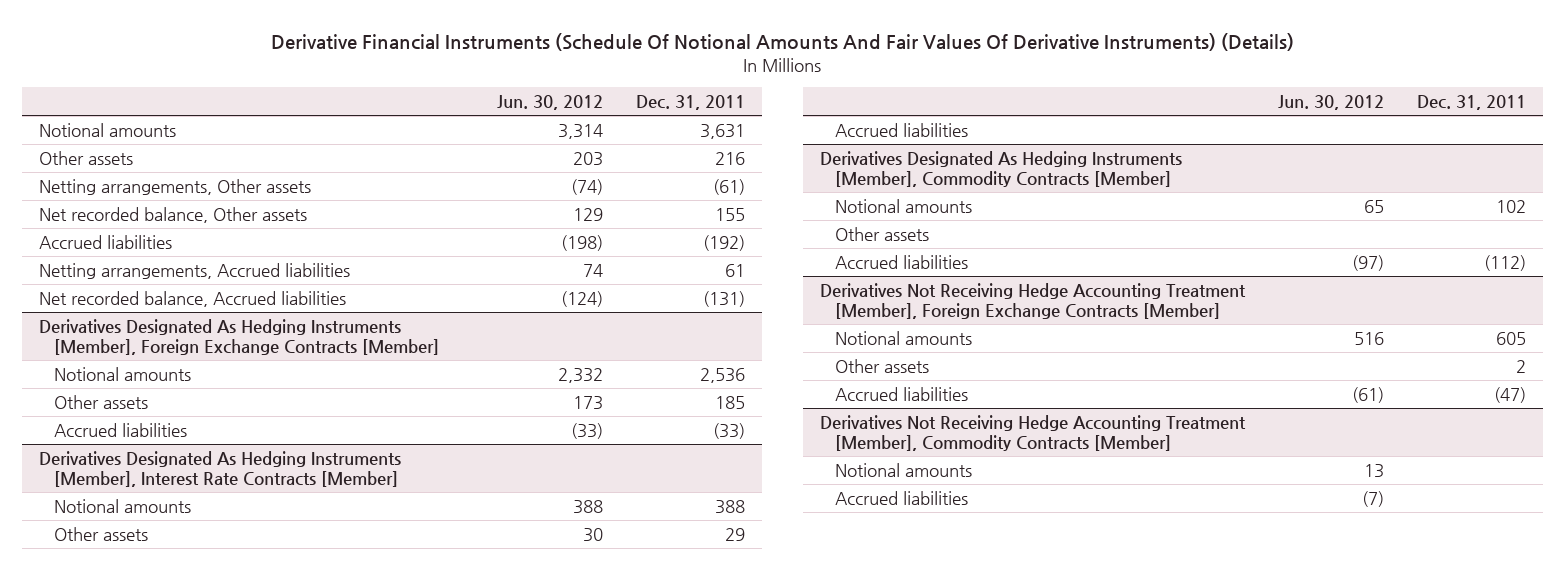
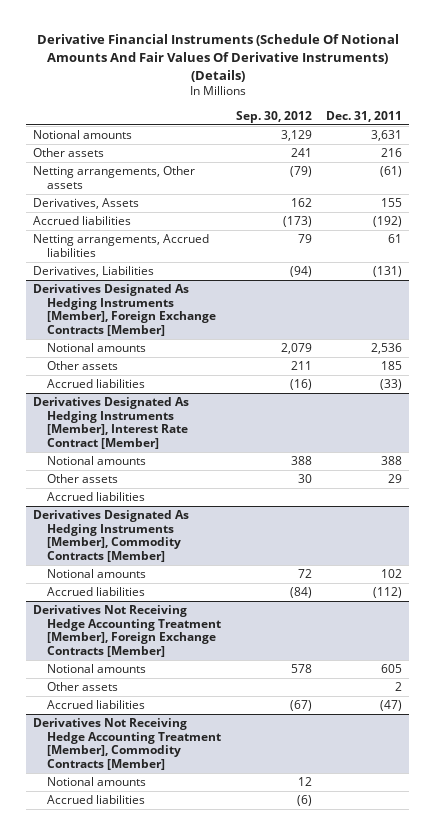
[496,95,603,111] Jun. 30, 2012 -> none
none -> [235,110,312,123] Sep. 30, 2012
[38,206,307,223] Net recorded balance, Other assets -> [33,198,140,210] Derivatives, Assets
[38,290,346,307] Net recorded balance, Accrued liabilities -> [33,266,155,278] Derivatives, Liabilities
[38,450,401,487] Derivatives Designated As Hedging Instruments [Member], Interest Rate Contracts [Member] -> [33,397,190,450] Derivatives Designated As Hedging Instruments [Member], Interest Rate Contract [Member]
[835,226,930,241] Other assets -> none

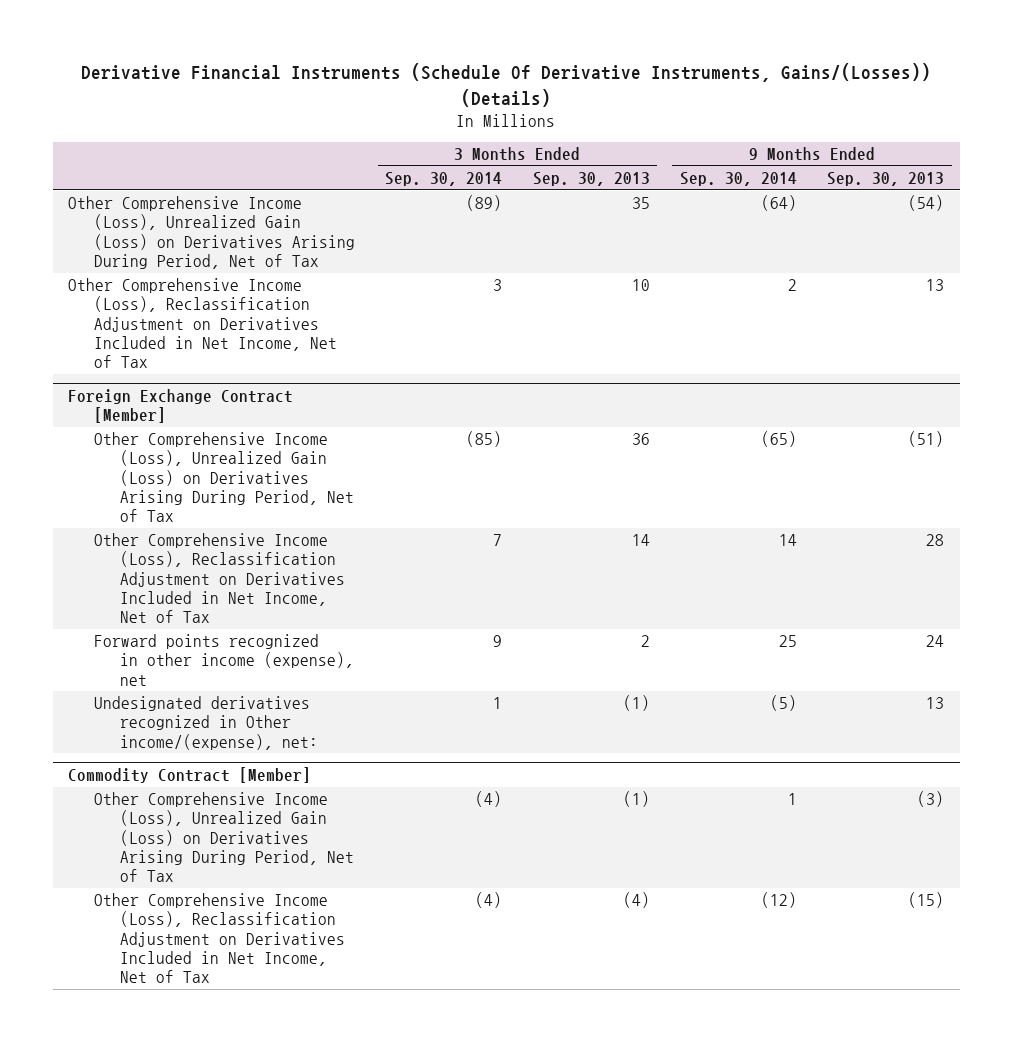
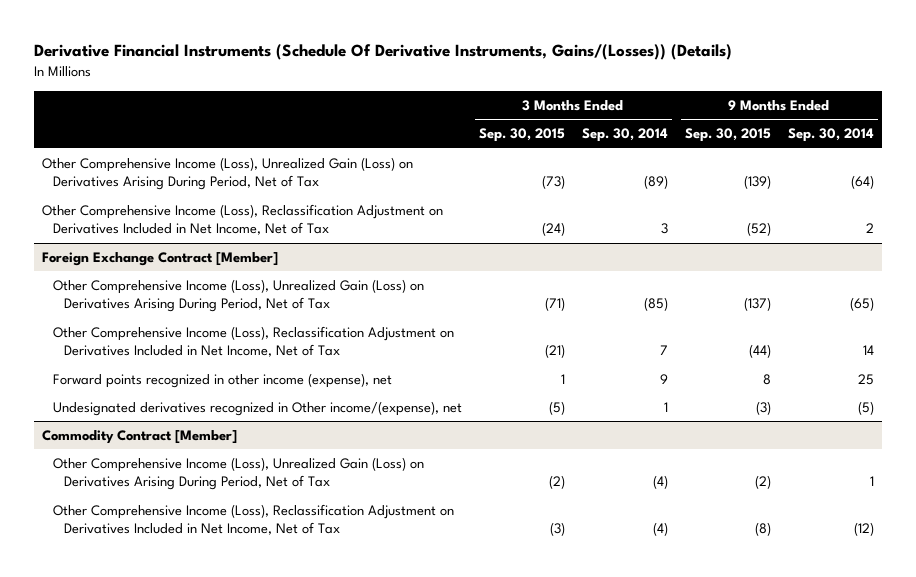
[532,172,650,187] Sep. 30, 2013 -> none
[827,172,945,187] Sep. 30, 2013 -> none
none -> [479,128,566,143] Sep. 30, 2015
none -> [684,128,771,143] Sep. 30, 2015
[93,696,318,750] Undesignated derivatives recognized in Other income/(expense), net: -> [53,401,463,417] Undesignated derivatives recognized in Other income/(expense), net

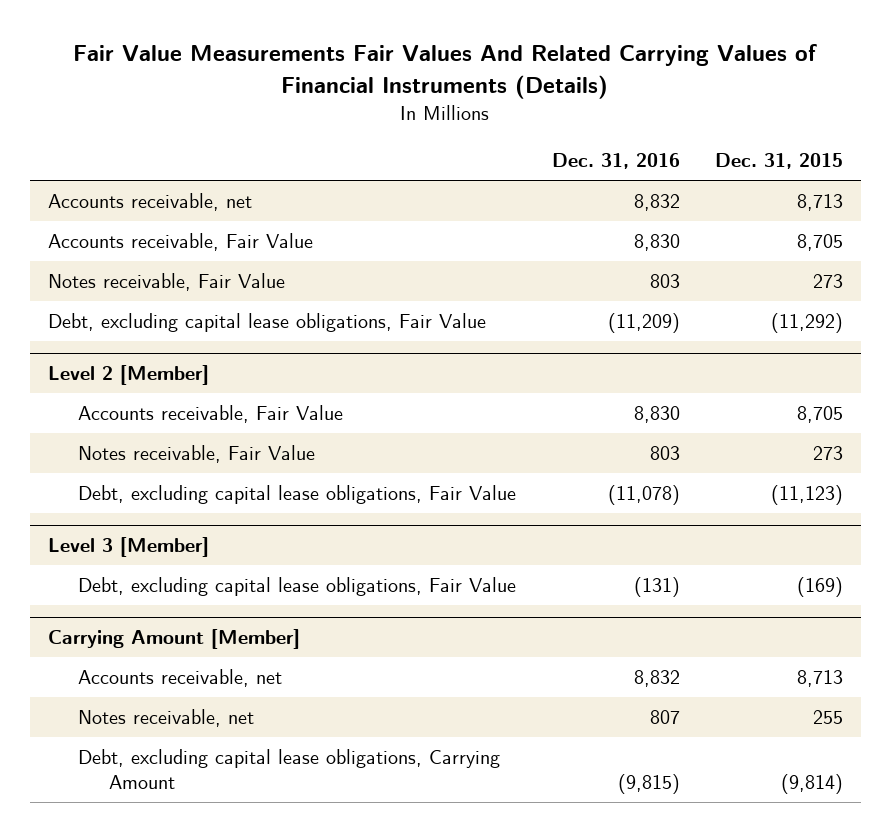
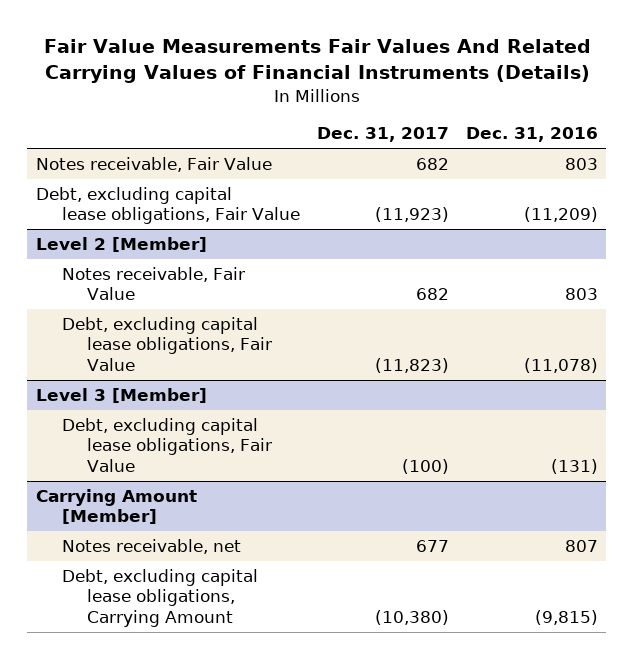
[715,153,844,170] Dec. 31, 2015 -> none
none -> [316,127,449,143] Dec. 31, 2017
[47,193,252,212] Accounts receivable, net -> none
[47,233,313,252] Accounts receivable, Fair Value -> none
[78,405,344,424] Accounts receivable, Fair Value -> none
[78,669,283,688] Accounts receivable, net -> none

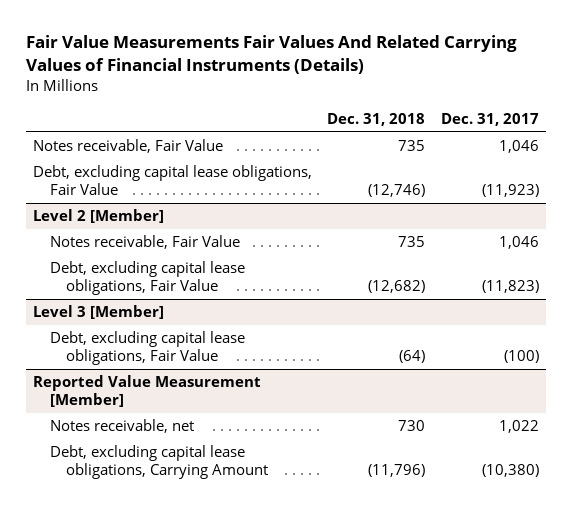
[465,127,598,143] Dec. 31, 2016 -> none
none -> [327,112,426,126] Dec. 31, 2018
[415,158,449,171] 682 -> [498,140,539,154] 1,046
[415,288,449,301] 682 -> [498,236,539,250] 1,046
[35,489,197,525] Carrying Amount [Member] -> [33,375,262,408] Reported Value Measurement [Member]
[415,540,449,553] 677 -> [498,420,539,434] 1,022

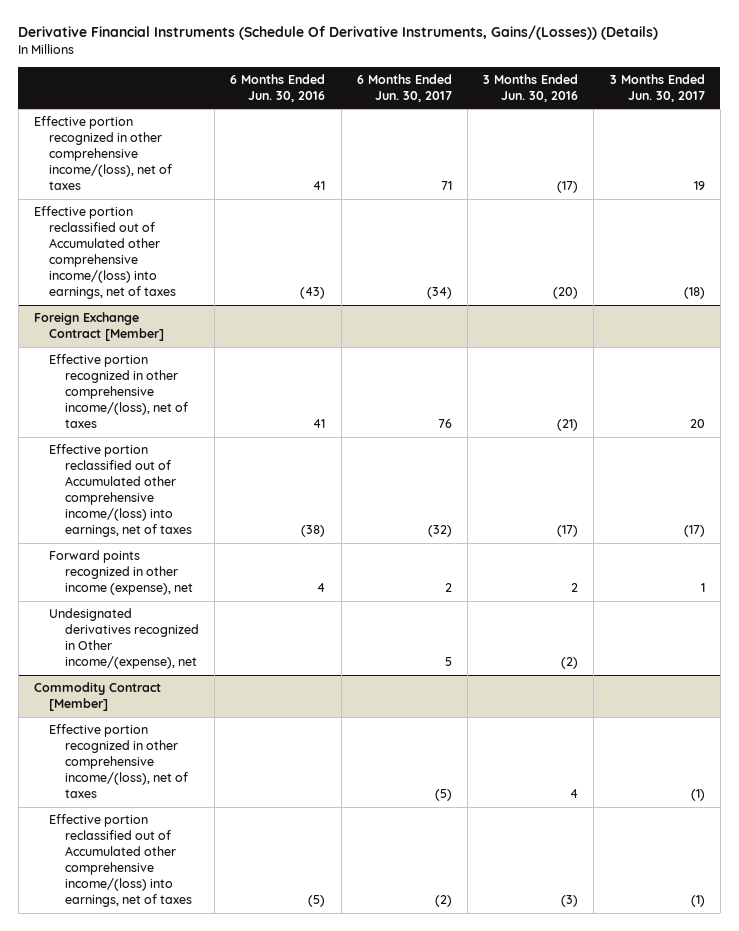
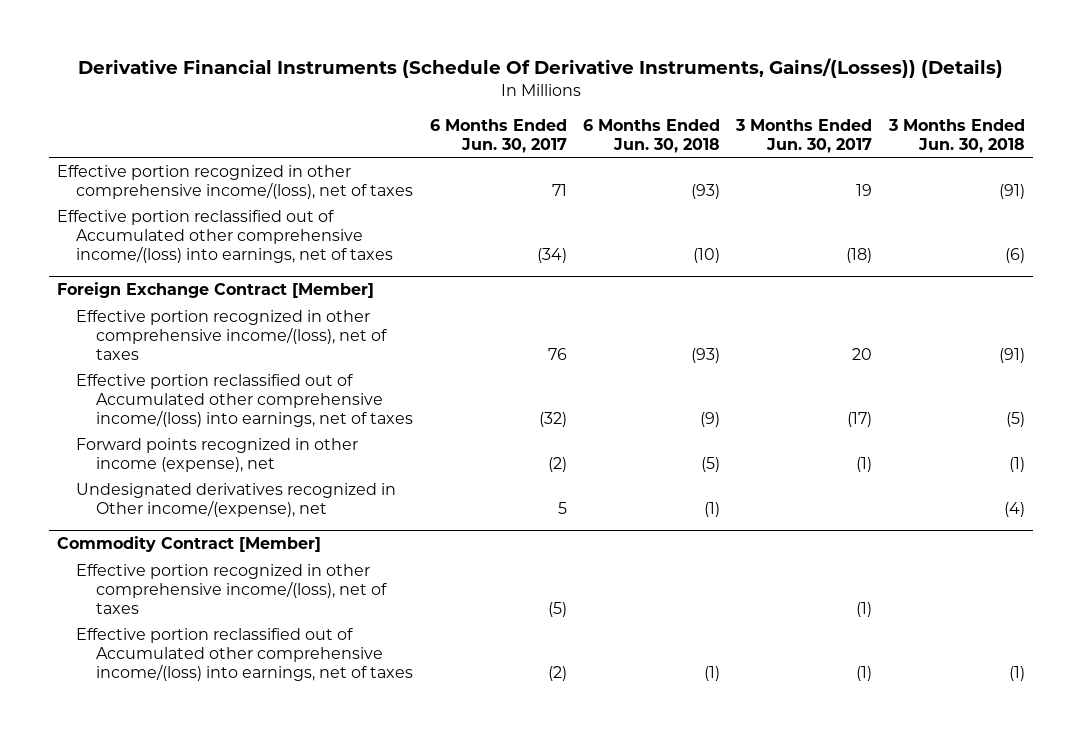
[230,73,326,102] 6 Months Ended Jun. 30, 2016 -> none
[483,73,579,102] 3 Months Ended Jun. 30, 2016 -> none
none -> [582,118,720,153] 6 Months Ended Jun. 30, 2018
none -> [887,118,1025,153] 3 Months Ended Jun. 30, 2018
[444,583,452,593] 2 -> [547,456,567,472] (2)
[700,583,705,593] 1 -> [856,456,873,472] (1)

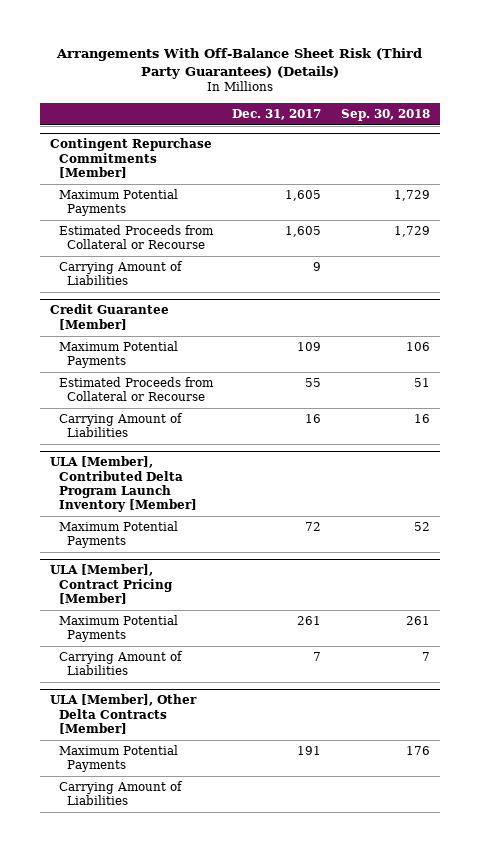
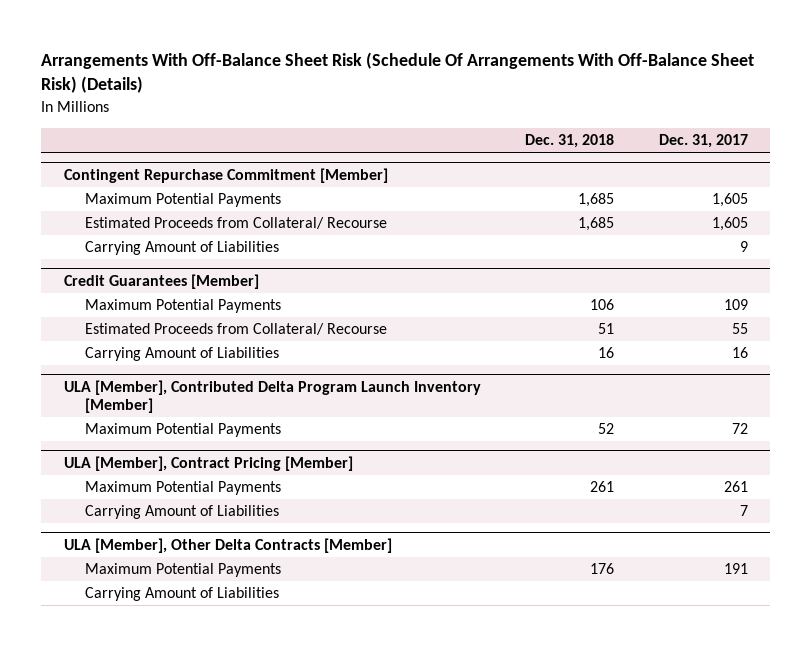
[55,47,422,79] Arrangements With Off-Balance Sheet Risk (Third Party Guarantees) (Details) -> [41,51,755,94] Arrangements With Off-Balance Sheet Risk (Schedule Of Arrangements With Off-Balance Sheet Risk) (Details)
[340,108,430,121] Sep. 30, 2018 -> none
none -> [525,133,615,148] Dec. 31, 2018
[49,138,212,178] Contingent Repurchase Commitments [Member] -> [63,167,388,183] Contingent Repurchase Commitment [Member]
[58,225,214,250] Estimated Proceeds from Collateral or Recourse -> [84,217,387,230] Estimated Proceeds from Collateral/ Recourse
[49,304,169,330] Credit Guarantee [Member] -> [63,273,259,289] Credit Guarantees [Member]
[58,377,214,402] Estimated Proceeds from Collateral or Recourse -> [84,323,387,336] Estimated Proceeds from Collateral/ Recourse

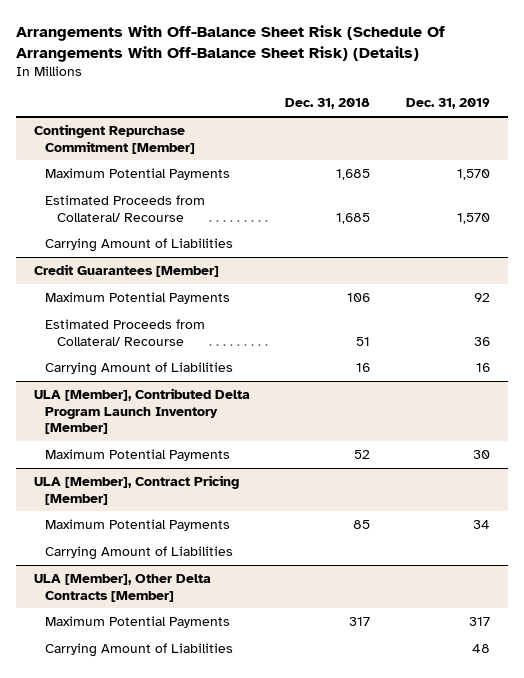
[659,133,749,148] Dec. 31, 2017 -> none
none -> [405,98,490,110] Dec. 31, 2019
[590,481,615,493] 261 -> [353,519,371,529] 85
[590,563,615,575] 176 -> [349,616,371,626] 317

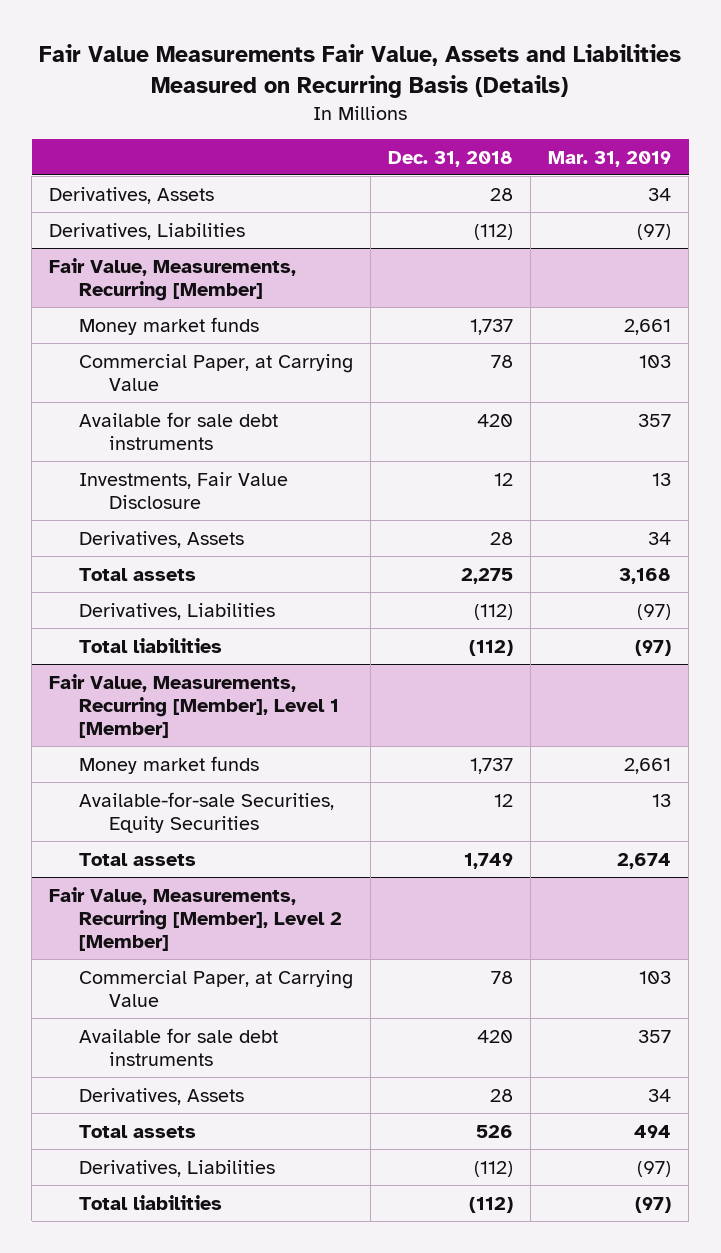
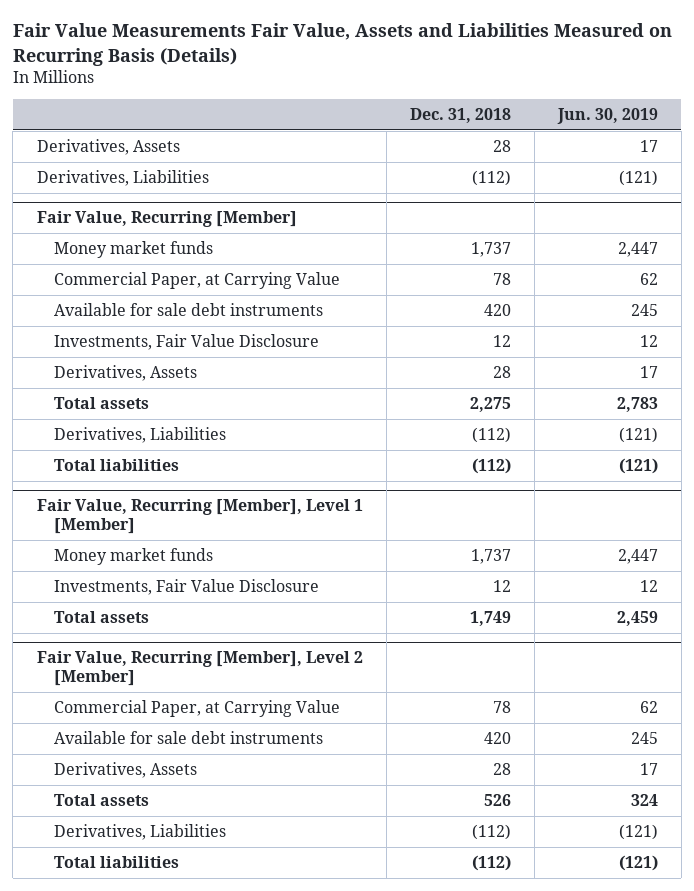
[548,150,672,167] Mar. 31, 2019 -> none
none -> [556,108,658,125] Jun. 30, 2019
[49,257,297,301] Fair Value, Measurements, Recurring [Member] -> [36,211,297,228] Fair Value, Recurring [Member]
[49,673,340,738] Fair Value, Measurements, Recurring [Member], Level 1 [Member] -> [36,499,363,535] Fair Value, Recurring [Member], Level 1 [Member]
[79,791,335,833] Available-for-sale Securities, Equity Securities -> none
none -> [54,579,320,596] Investments, Fair Value Disclosure
[49,886,343,951] Fair Value, Measurements, Recurring [Member], Level 2 [Member] -> [36,651,363,687] Fair Value, Recurring [Member], Level 2 [Member]

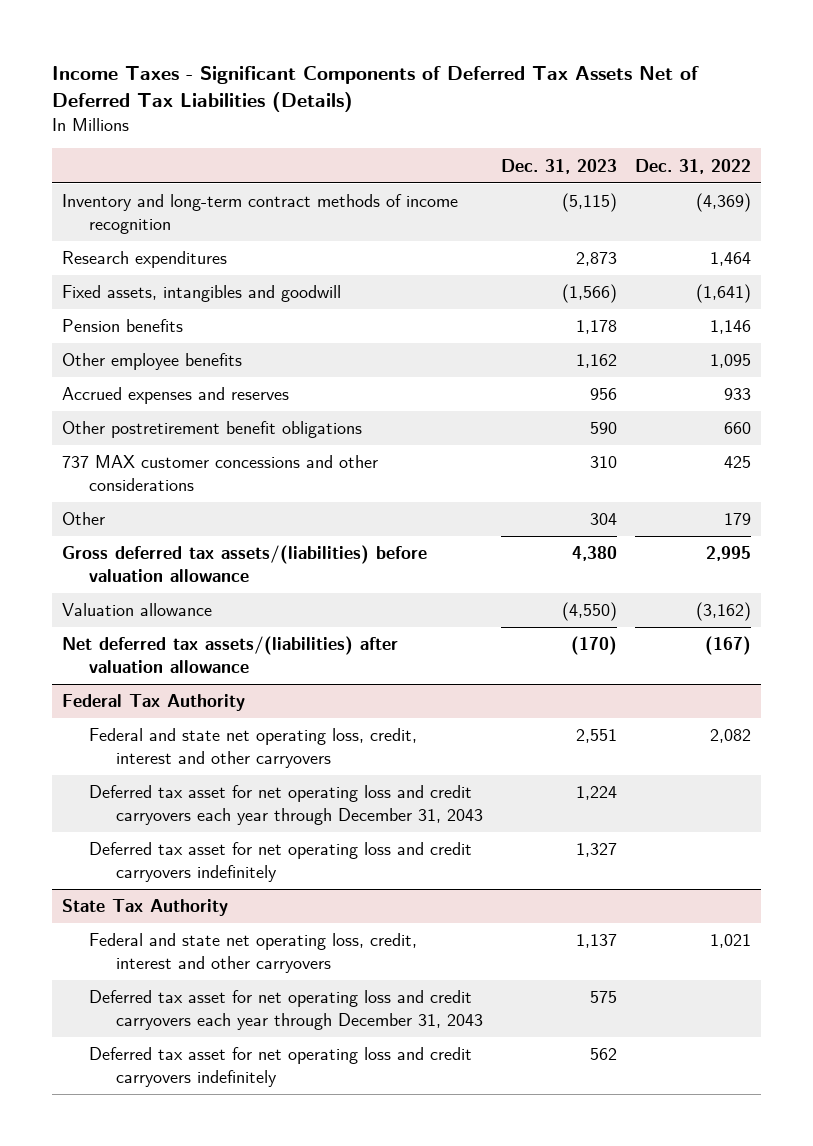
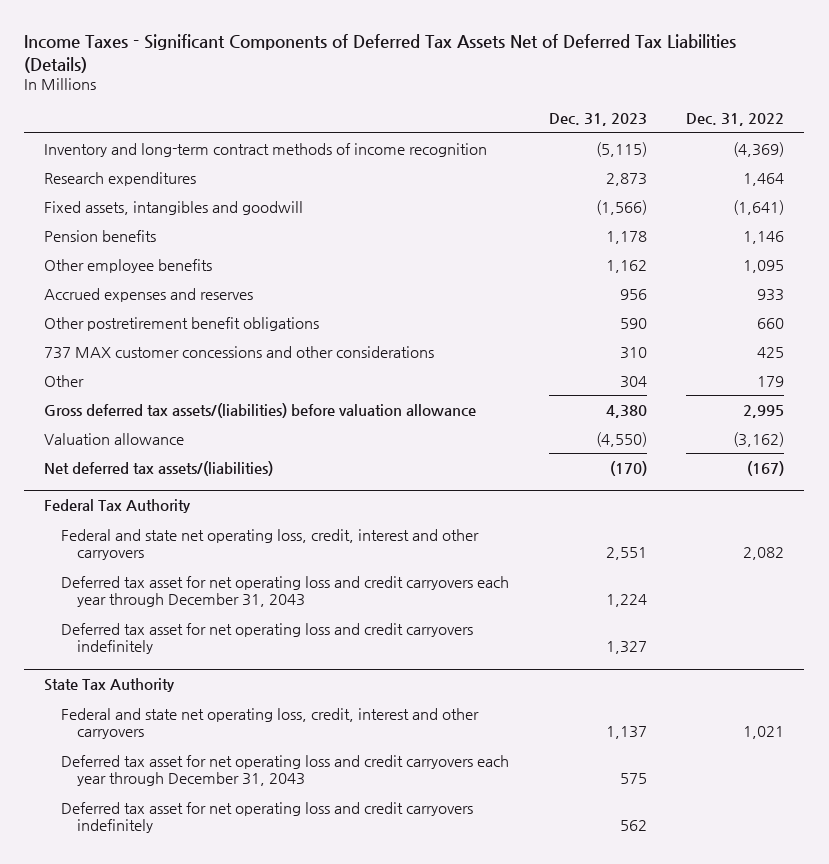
[61,636,398,673] Net deferred tax assets/(liabilities) after valuation allowance -> [44,460,274,476] Net deferred tax assets/(liabilities)

